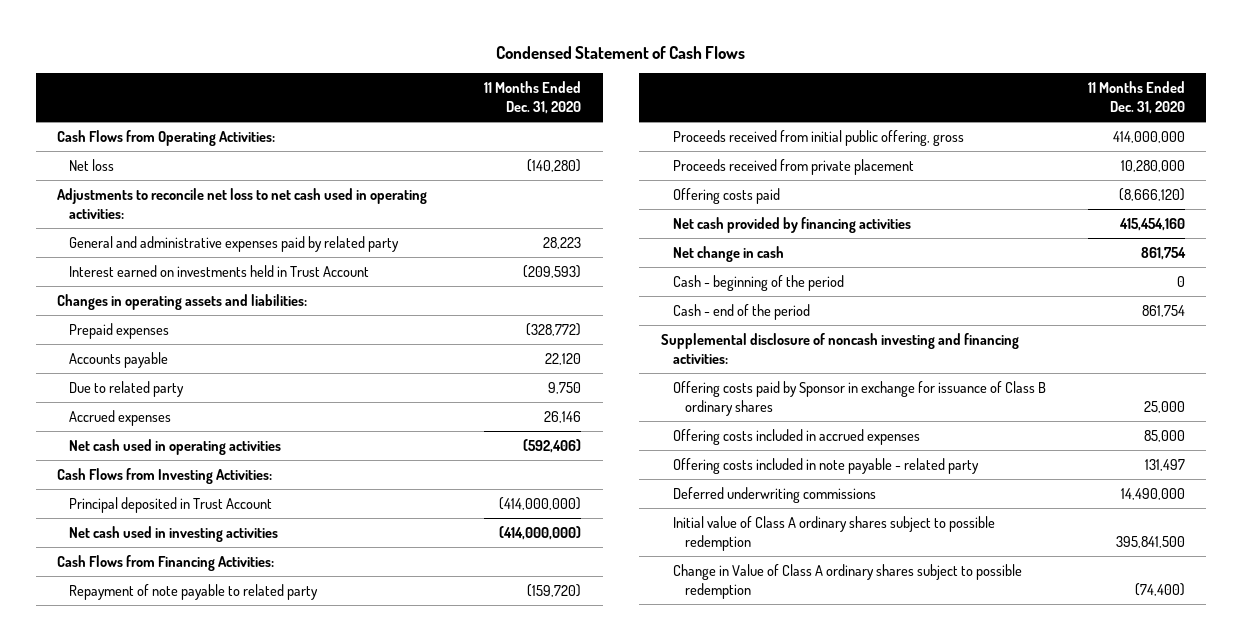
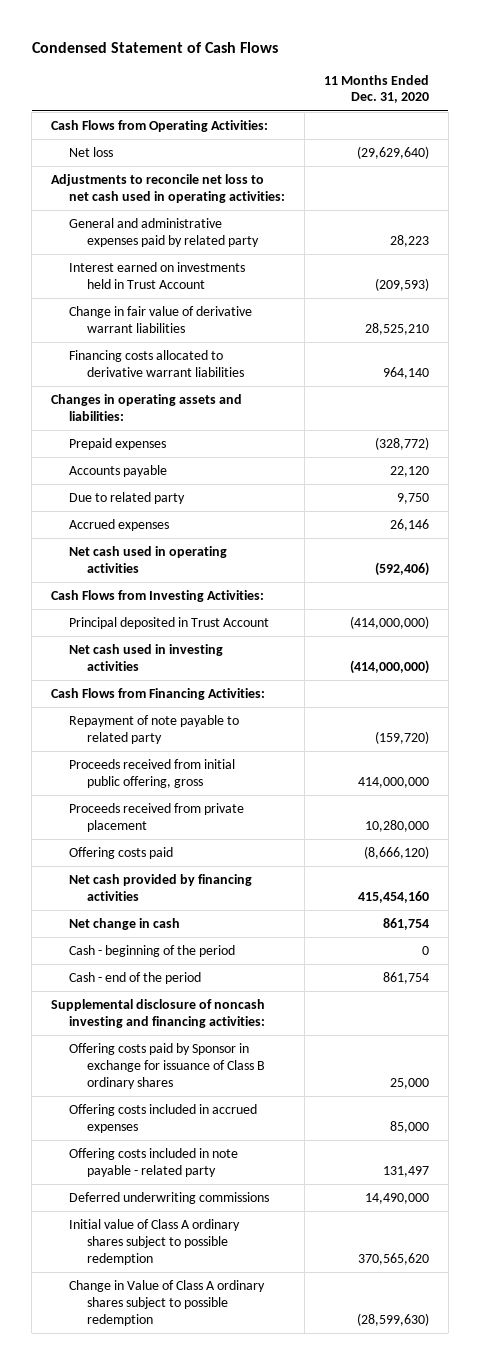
[527,159,582,173] (140,280) -> [356,145,429,159] (29,629,640)
none -> [69,305,253,333] Change in fair value of derivative warrant liabilities
none -> [69,349,245,377] Financing costs allocated to derivative warrant liabilities
[1116,535,1186,548] 395,841,500 -> [357,1252,429,1265] 370,565,620
[1135,582,1186,596] (74,400) -> [356,1312,429,1326] (28,599,630)

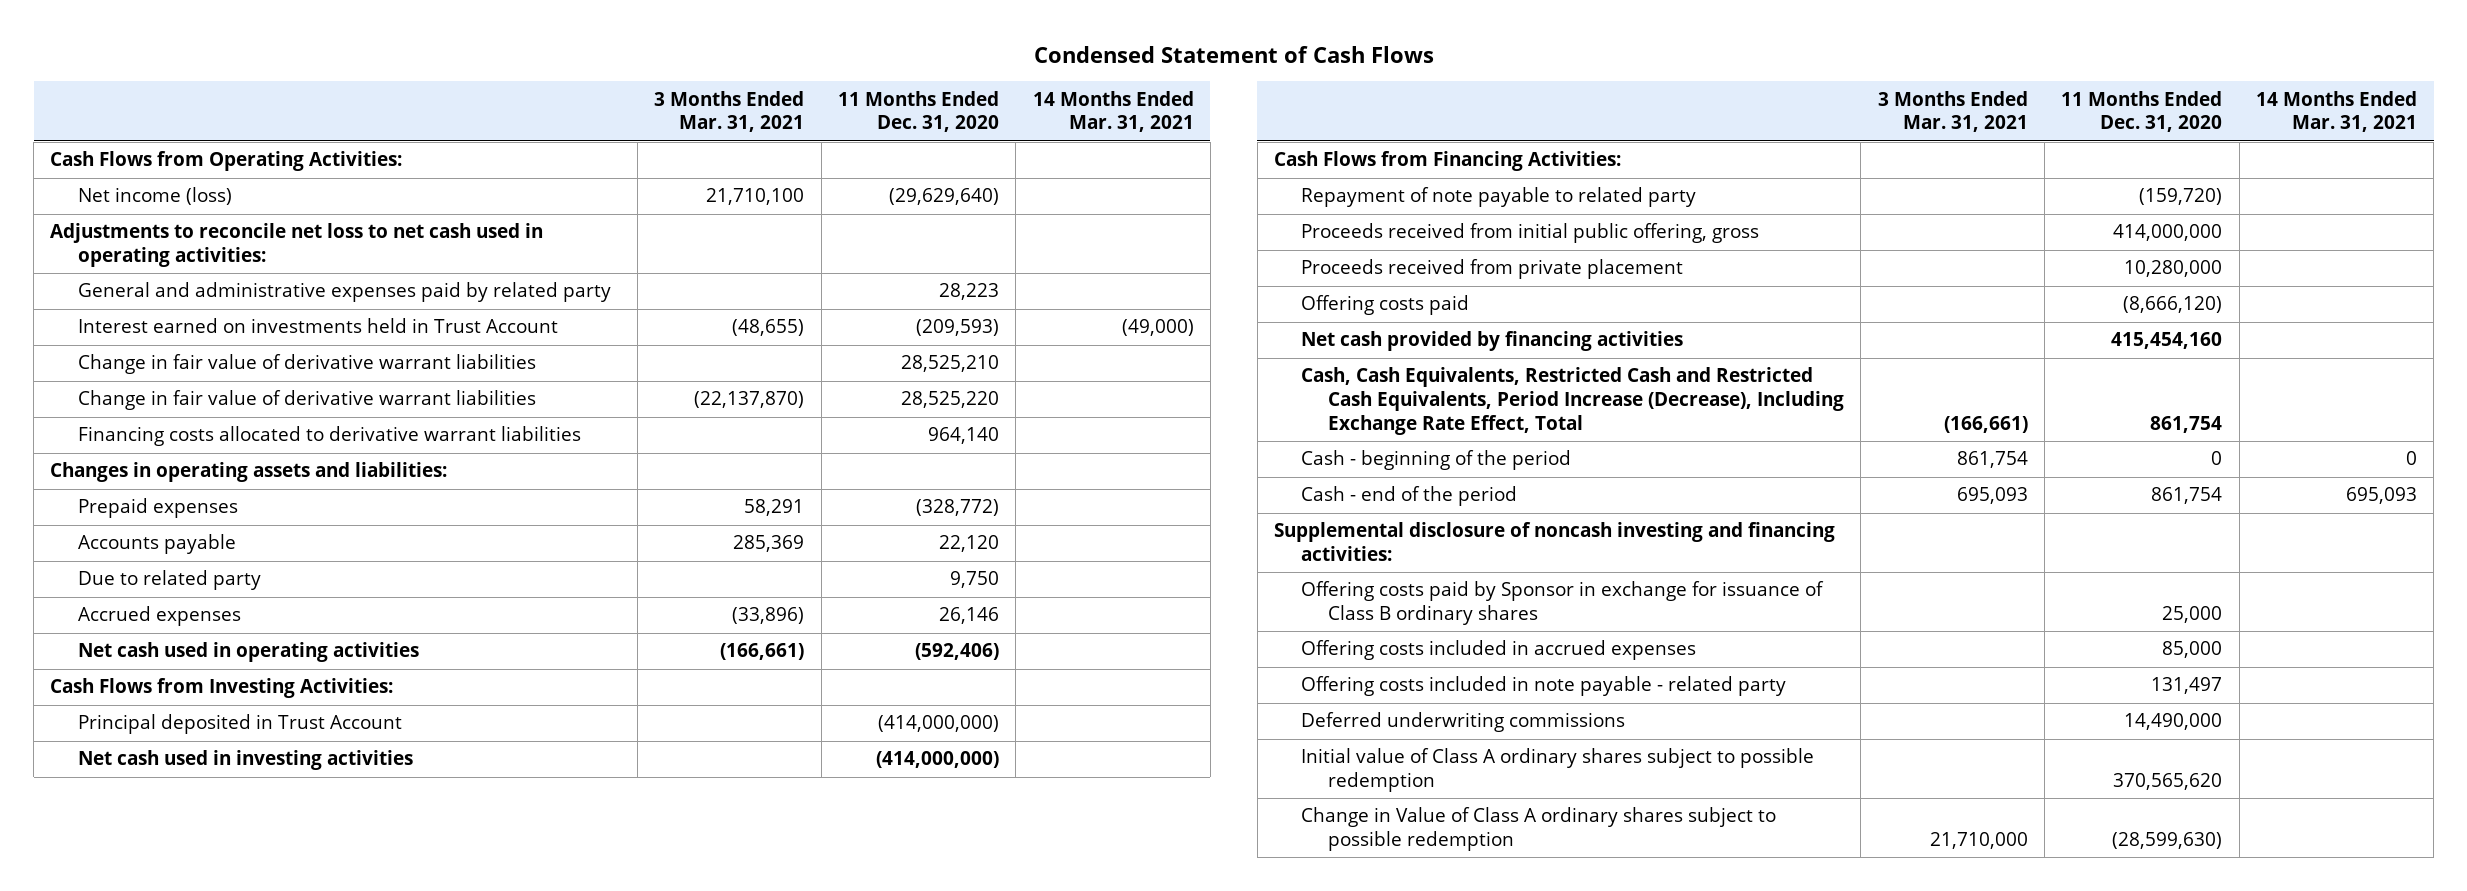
none -> [654,90,805,133] 3 Months Ended Mar. 31, 2021
none -> [1032,90,1194,133] 14 Months Ended Mar. 31, 2021
[69,146,114,157] Net loss -> [77,187,232,206] Net income (loss)
none -> [77,390,536,411] Change in fair value of derivative warrant liabilities
[69,917,181,930] Net change in cash -> [1300,367,1844,436] Cash, Cash Equivalents, Restricted Cash and Restricted Cash Equivalents, Period Increase (Decrease), Including Exchange Rate Effect, Total

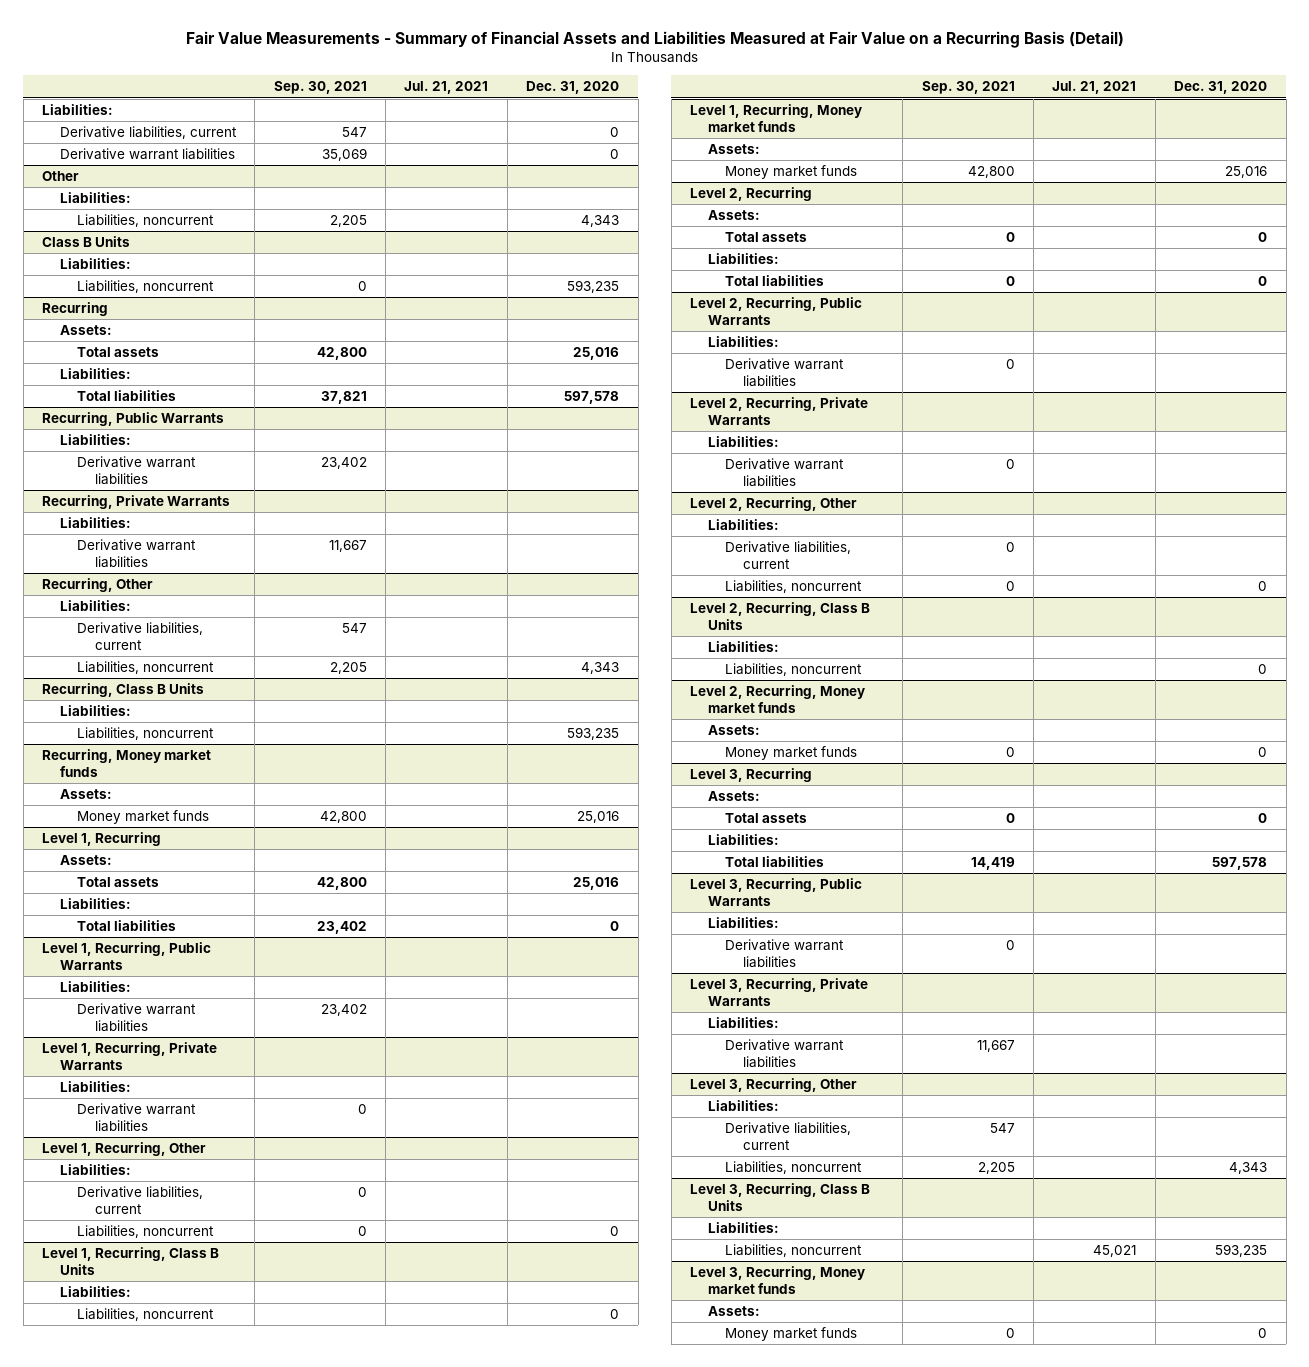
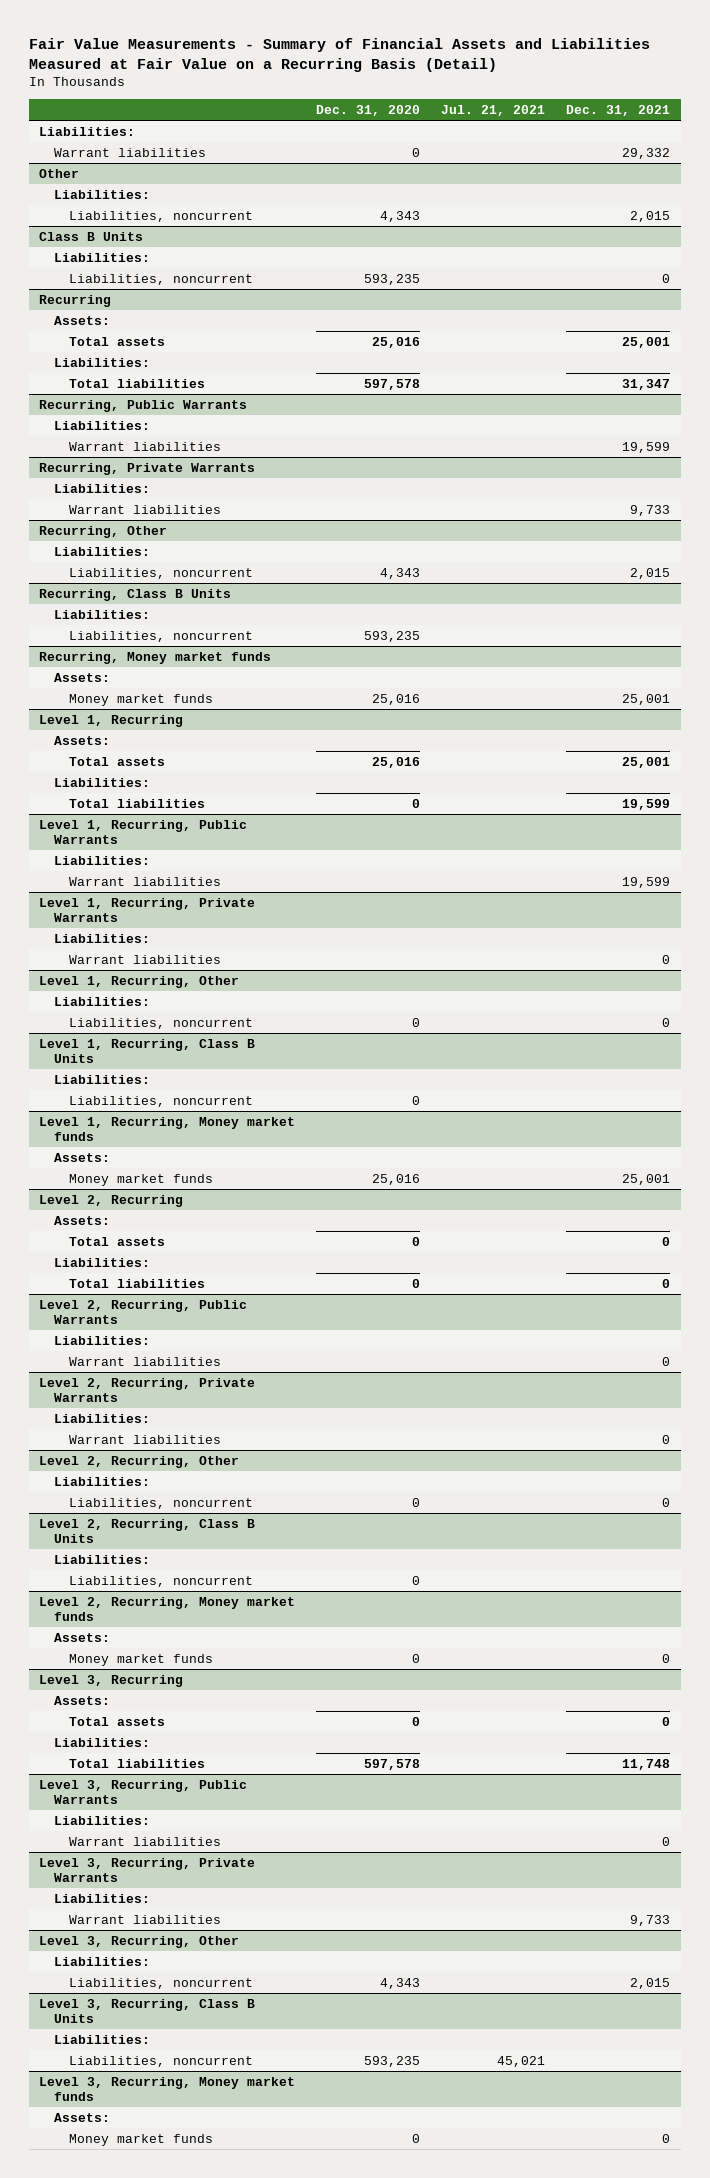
[273,81,367,95] Sep. 30, 2021 -> none
none -> [566,105,671,117] Dec. 31, 2021
[59,126,237,140] Derivative liabilities, current -> none
[59,148,235,161] Derivative warrant liabilities -> [54,147,207,157] Warrant liabilities
[77,456,197,485] Derivative warrant liabilities -> [68,441,221,451] Warrant liabilities
[77,539,197,568] Derivative warrant liabilities -> [68,504,221,514] Warrant liabilities
[77,622,204,650] Derivative liabilities, current -> none
[77,1003,197,1032] Derivative warrant liabilities -> [68,876,221,886] Warrant liabilities
[77,1103,197,1132] Derivative warrant liabilities -> [68,954,221,964] Warrant liabilities
[77,1186,204,1214] Derivative liabilities, current -> none
[725,358,845,387] Derivative warrant liabilities -> [68,1356,221,1366] Warrant liabilities
[725,458,845,487] Derivative warrant liabilities -> [68,1434,221,1444] Warrant liabilities
[725,541,852,569] Derivative liabilities, current -> none
[725,939,845,968] Derivative warrant liabilities -> [68,1836,221,1846] Warrant liabilities
[725,1039,845,1068] Derivative warrant liabilities -> [68,1914,221,1924] Warrant liabilities
[725,1122,852,1150] Derivative liabilities, current -> none

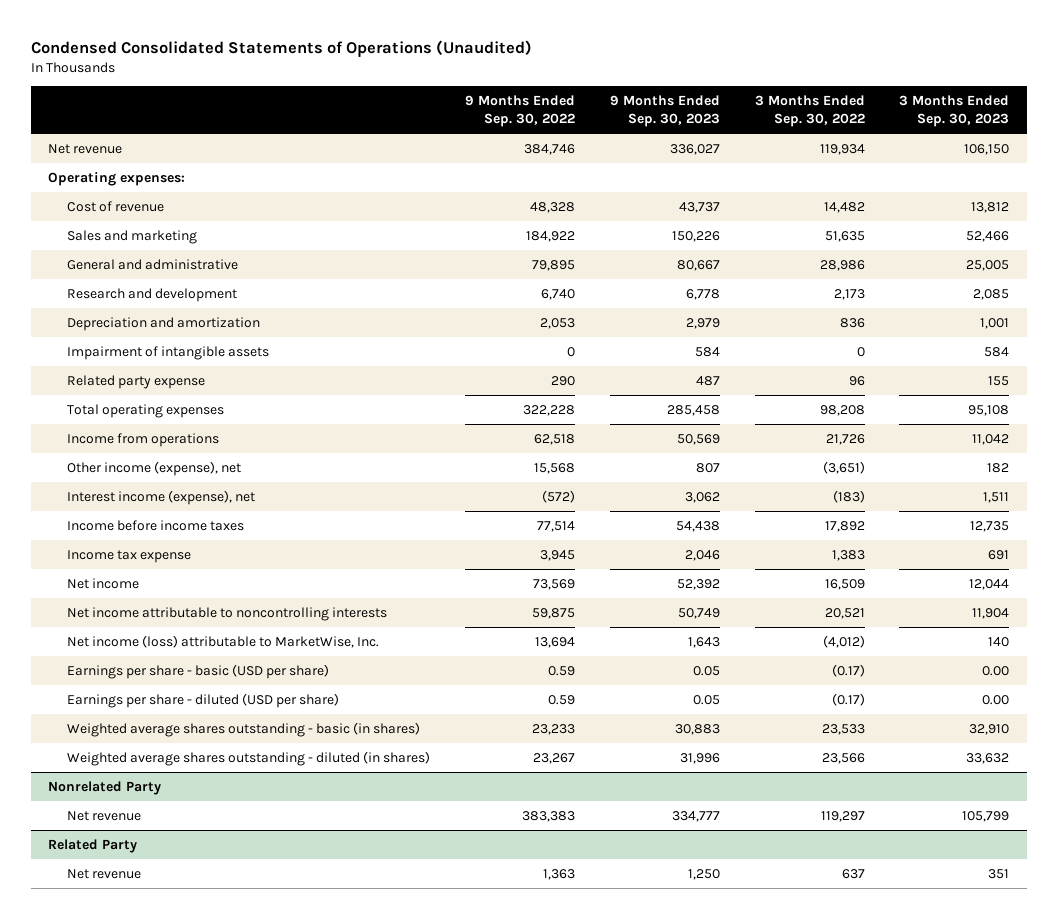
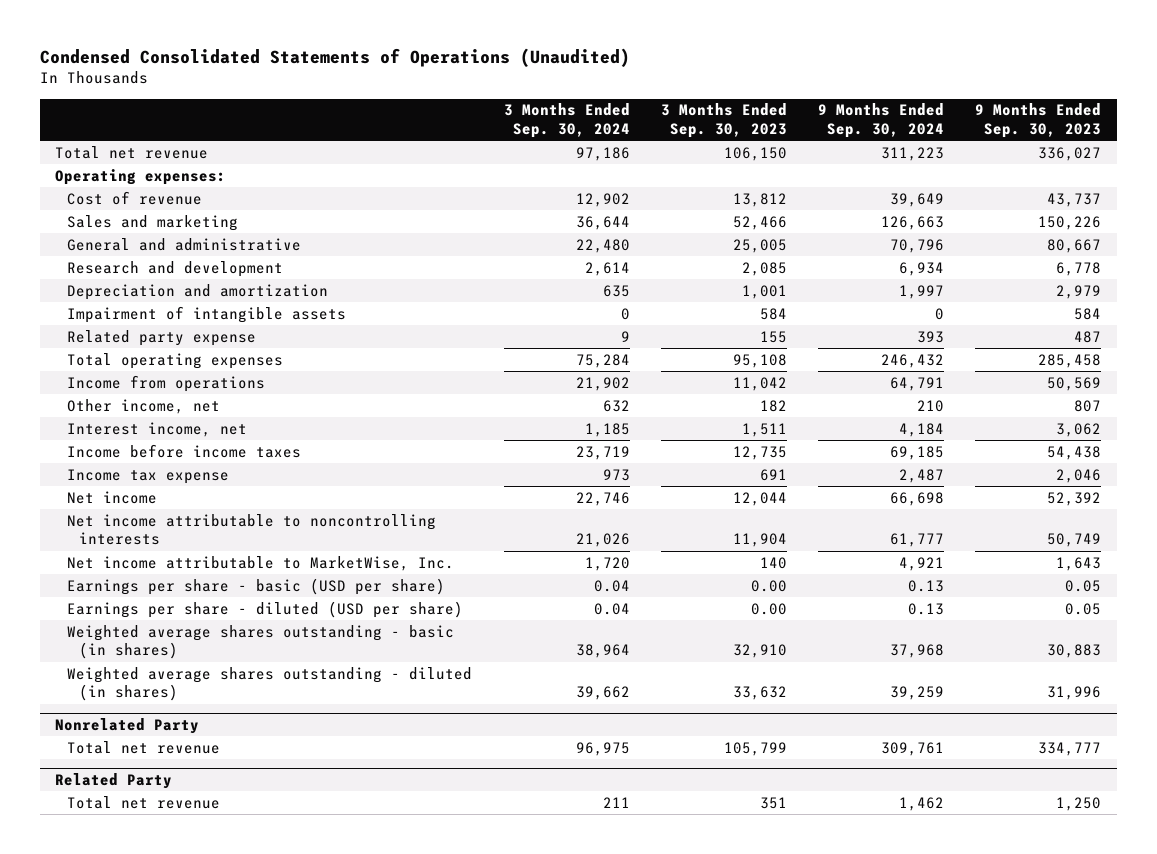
[464,95,575,128] 9 Months Ended Sep. 30, 2022 -> none
[754,95,865,128] 3 Months Ended Sep. 30, 2022 -> none
none -> [503,103,630,138] 3 Months Ended Sep. 30, 2024
none -> [818,103,945,138] 9 Months Ended Sep. 30, 2024
[48,144,123,155] Net revenue -> [55,145,209,159] Total net revenue
[67,461,242,477] Other income (expense), net -> [67,398,221,414] Other income, net
[67,490,256,506] Interest income (expense), net -> [67,421,248,437] Interest income, net
[67,635,380,649] Net income (loss) attributable to MarketWise, Inc. -> [67,555,455,571] Net income attributable to MarketWise, Inc.
[67,811,142,822] Net revenue -> [67,740,221,754] Total net revenue
[67,869,142,880] Net revenue -> [67,795,221,809] Total net revenue

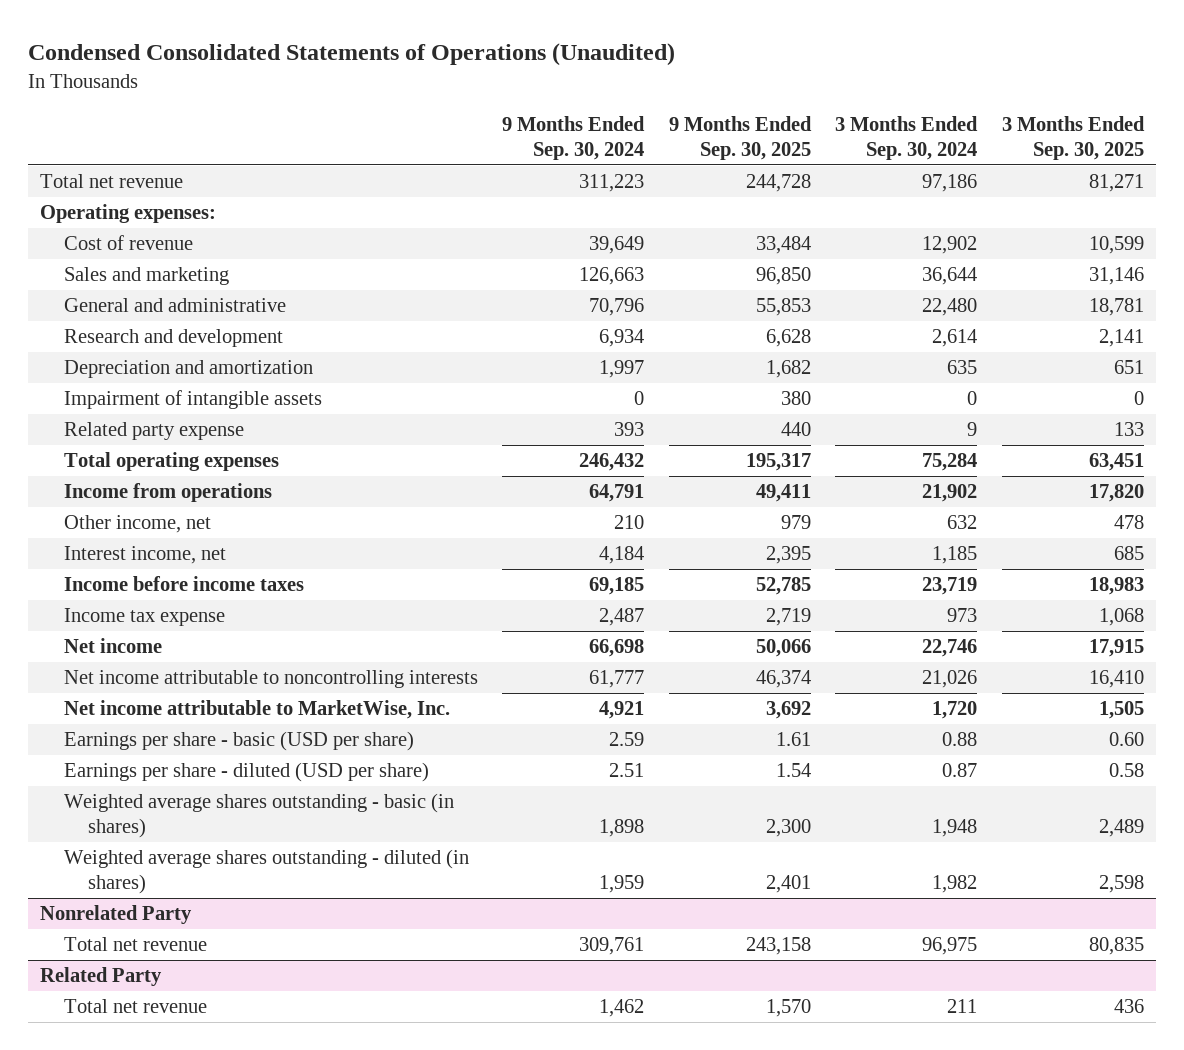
[660,103,787,138] 3 Months Ended Sep. 30, 2023 -> none
[975,103,1102,138] 9 Months Ended Sep. 30, 2023 -> none
none -> [668,115,812,160] 9 Months Ended Sep. 30, 2025
none -> [1001,115,1145,160] 3 Months Ended Sep. 30, 2025
[593,579,630,592] 0.04 -> [942,732,978,747] 0.88
[908,579,945,592] 0.13 -> [609,732,645,747] 2.59
[593,602,630,615] 0.04 -> [942,763,978,778] 0.87
[908,602,945,615] 0.13 -> [609,763,645,778] 2.51
[575,644,630,659] 38,964 -> [932,819,978,838] 1,948
[890,644,945,659] 37,968 -> [599,819,645,838] 1,898
[575,686,630,701] 39,662 -> [932,875,978,894] 1,982
[890,686,945,701] 39,259 -> [599,875,645,894] 1,959

